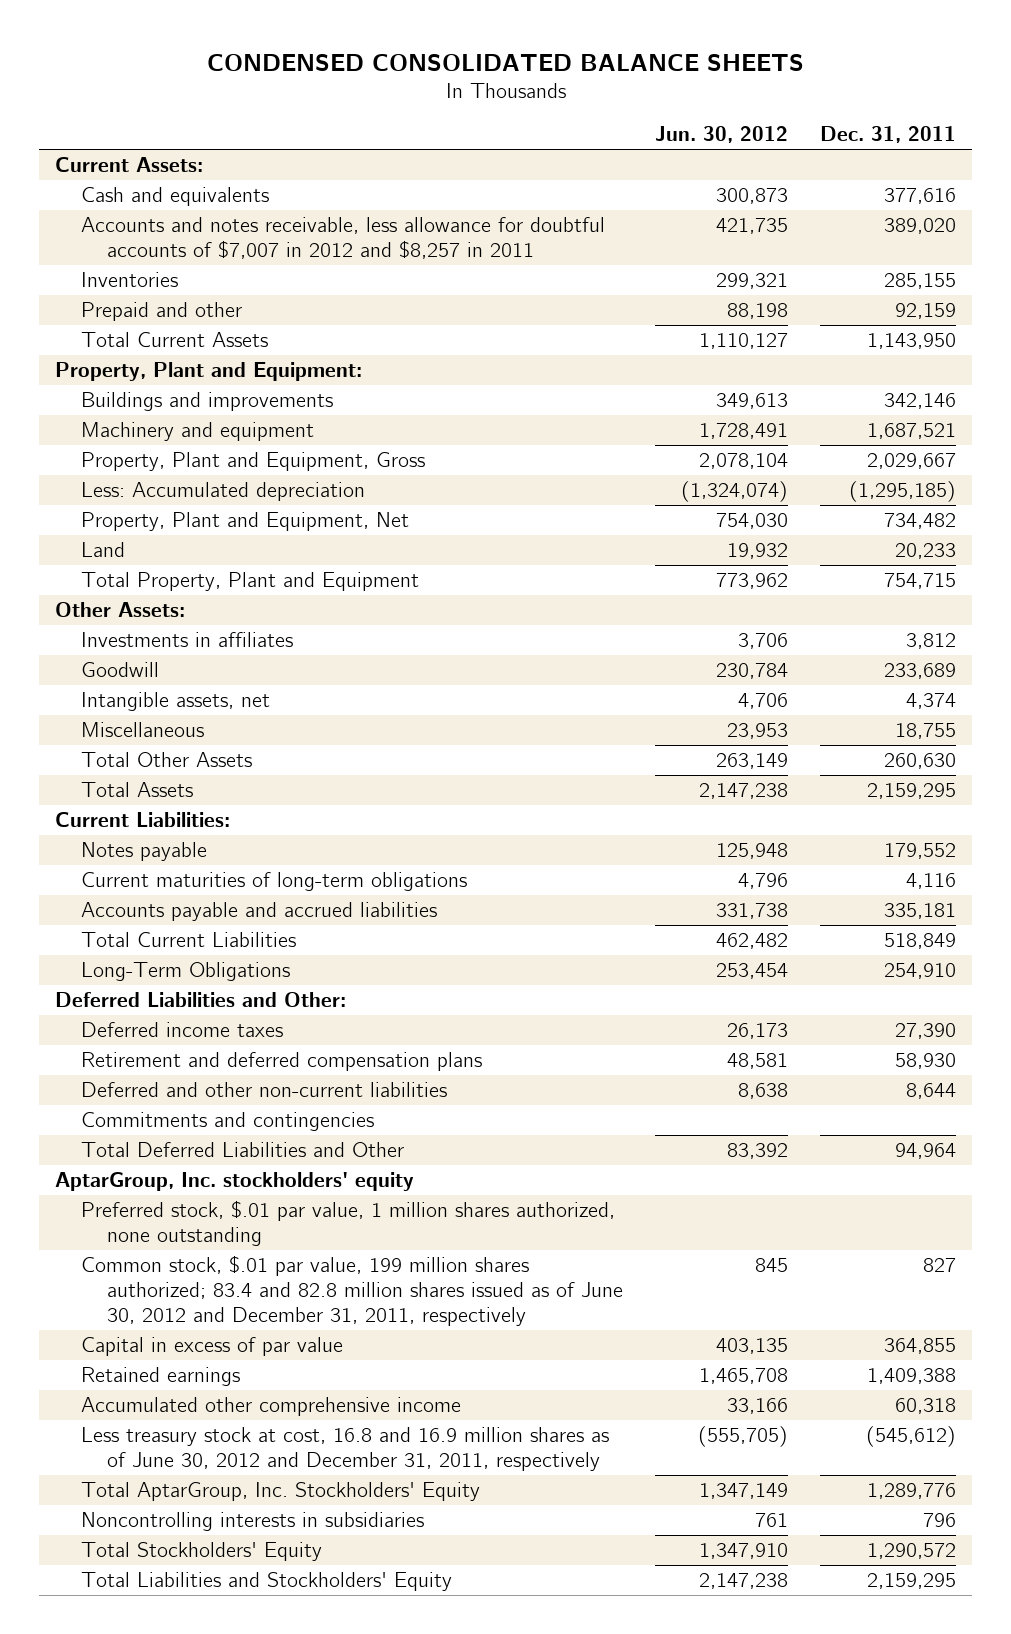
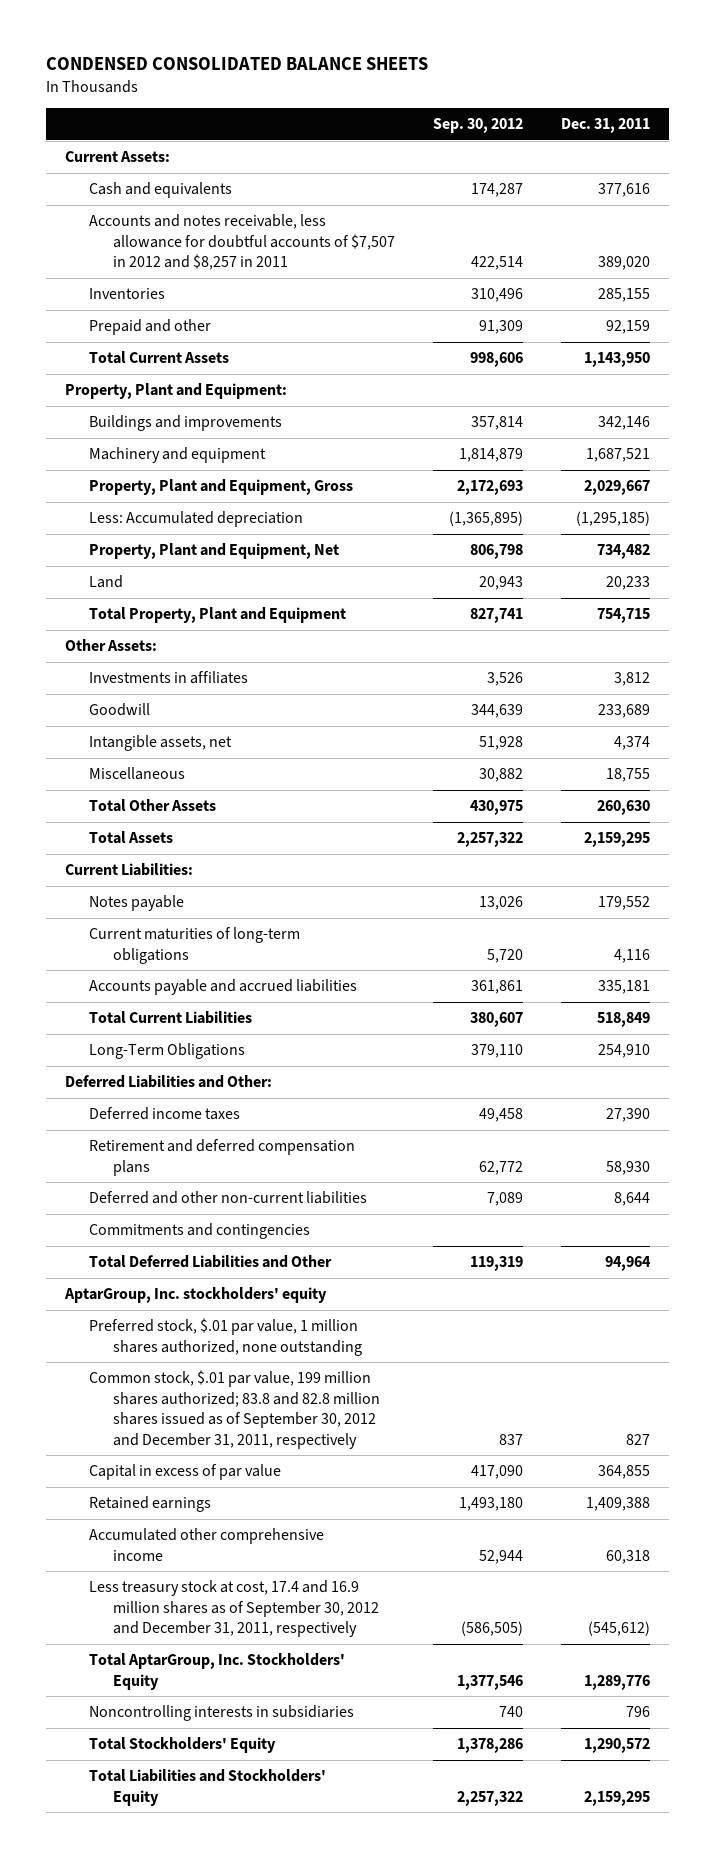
[655,126,789,144] Jun. 30, 2012 -> none
none -> [432,118,523,134] Sep. 30, 2012
[81,217,606,260] Accounts and notes receivable, less allowance for doubtful accounts of $7,007 in 2012 and $8,257 in 2011 -> [88,214,395,271] Accounts and notes receivable, less allowance for doubtful accounts of $7,507 in 2012 and $8,257 in 2011
[81,1255,624,1327] Common stock, $.01 par value, 199 million shares authorized; 83.4 and 82.8 million shares issued as of June 30, 2012 and December 31, 2011, respectively -> [88,1370,380,1449] Common stock, $.01 par value, 199 million shares authorized; 83.8 and 82.8 million shares issued as of September 30, 2012 and December 31, 2011, respectively
[81,1427,610,1472] Less treasury stock at cost, 16.8 and 16.9 million shares as of June 30, 2012 and December 31, 2011, respectively -> [88,1580,379,1638] Less treasury stock at cost, 17.4 and 16.9 million shares as of September 30, 2012 and December 31, 2011, respectively

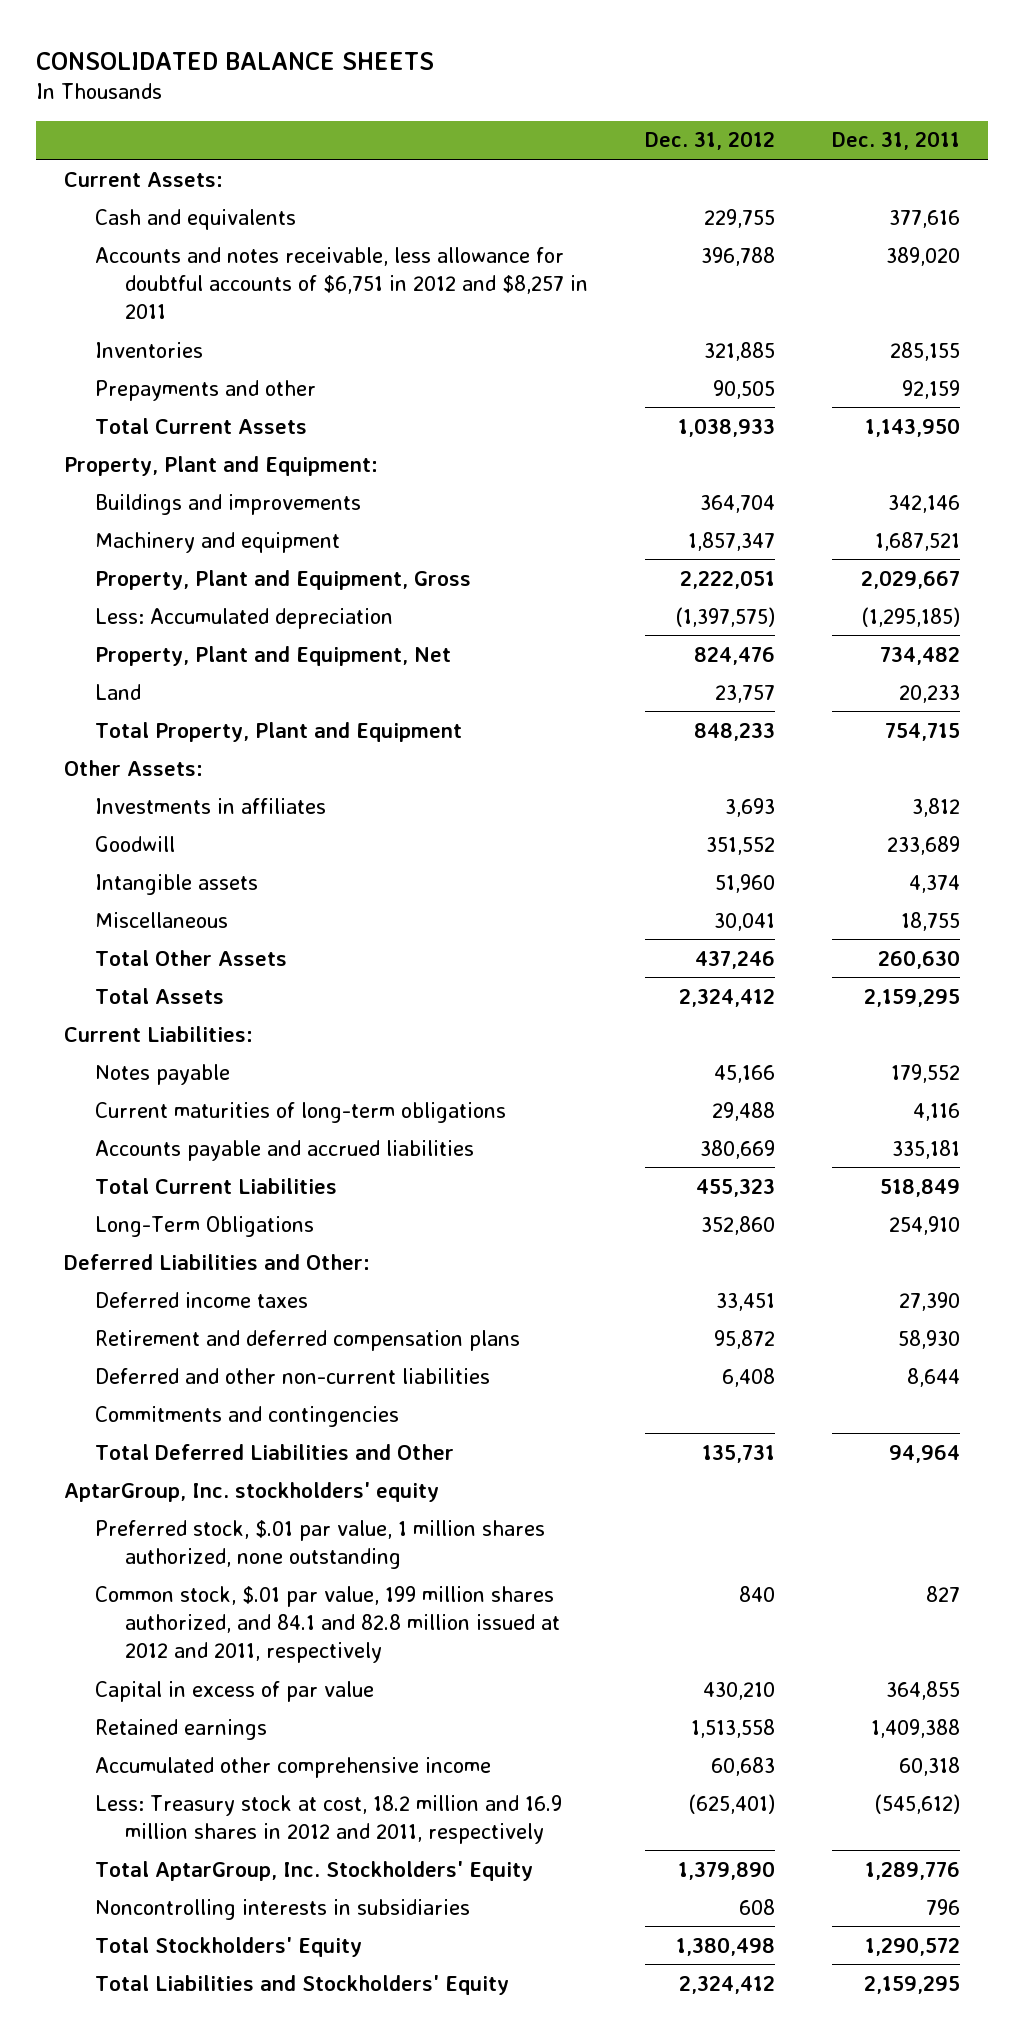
[45,57,428,71] CONDENSED CONSOLIDATED BALANCE SHEETS -> [36,51,435,70] CONSOLIDATED BALANCE SHEETS
[432,118,523,134] Sep. 30, 2012 -> none
none -> [644,131,775,151] Dec. 31, 2012
[88,214,395,271] Accounts and notes receivable, less allowance for doubtful accounts of $7,507 in 2012 and $8,257 in 2011 -> [94,246,588,319] Accounts and notes receivable, less allowance for doubtful accounts of $6,751 in 2012 and $8,257 in 2011
[88,319,211,336] Prepaid and other -> [94,379,316,401] Prepayments and other
[88,735,232,752] Intangible assets, net -> [94,873,258,895] Intangible assets
[88,1370,380,1449] Common stock, $.01 par value, 199 million shares authorized; 83.8 and 82.8 million shares issued as of September 30, 2012 and December 31, 2011, respectively -> [94,1585,560,1663] Common stock, $.01 par value, 199 million shares authorized, and 84.1 and 82.8 million issued at 2012 and 2011, respectively
[88,1580,379,1638] Less treasury stock at cost, 17.4 and 16.9 million shares as of September 30, 2012 and December 31, 2011, respectively -> [94,1794,562,1844] Less: Treasury stock at cost, 18.2 million and 16.9 million shares in 2012 and 2011, respectively

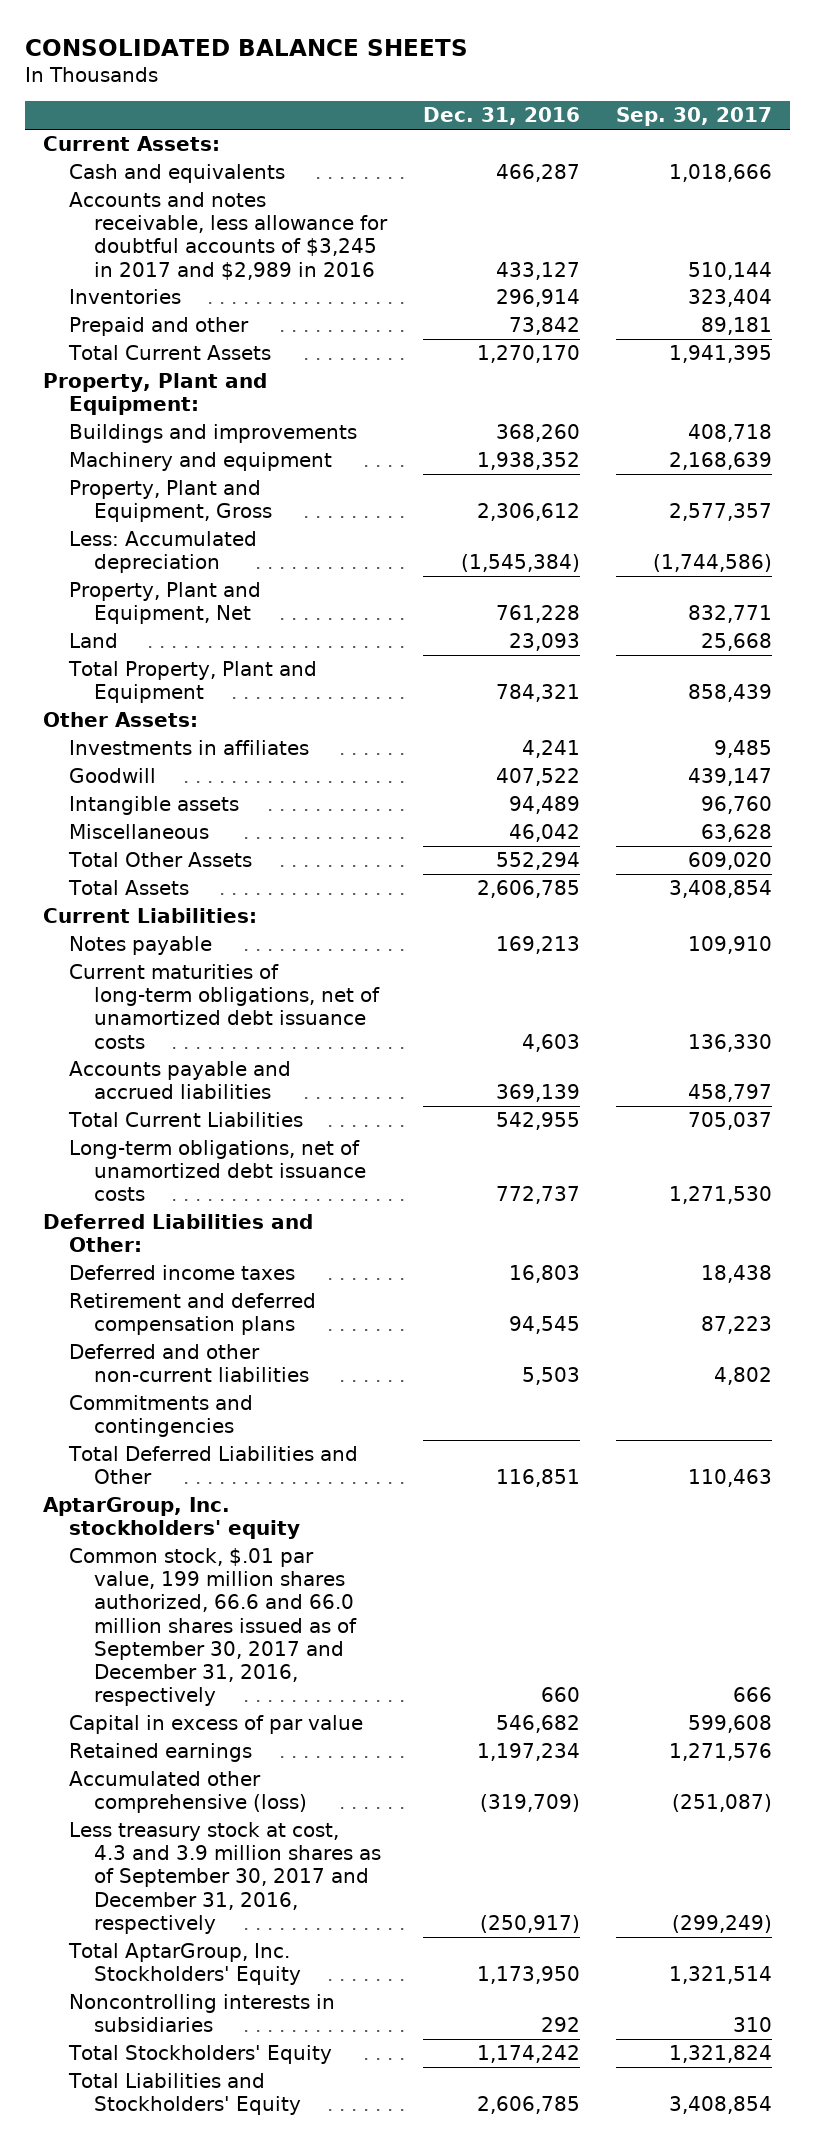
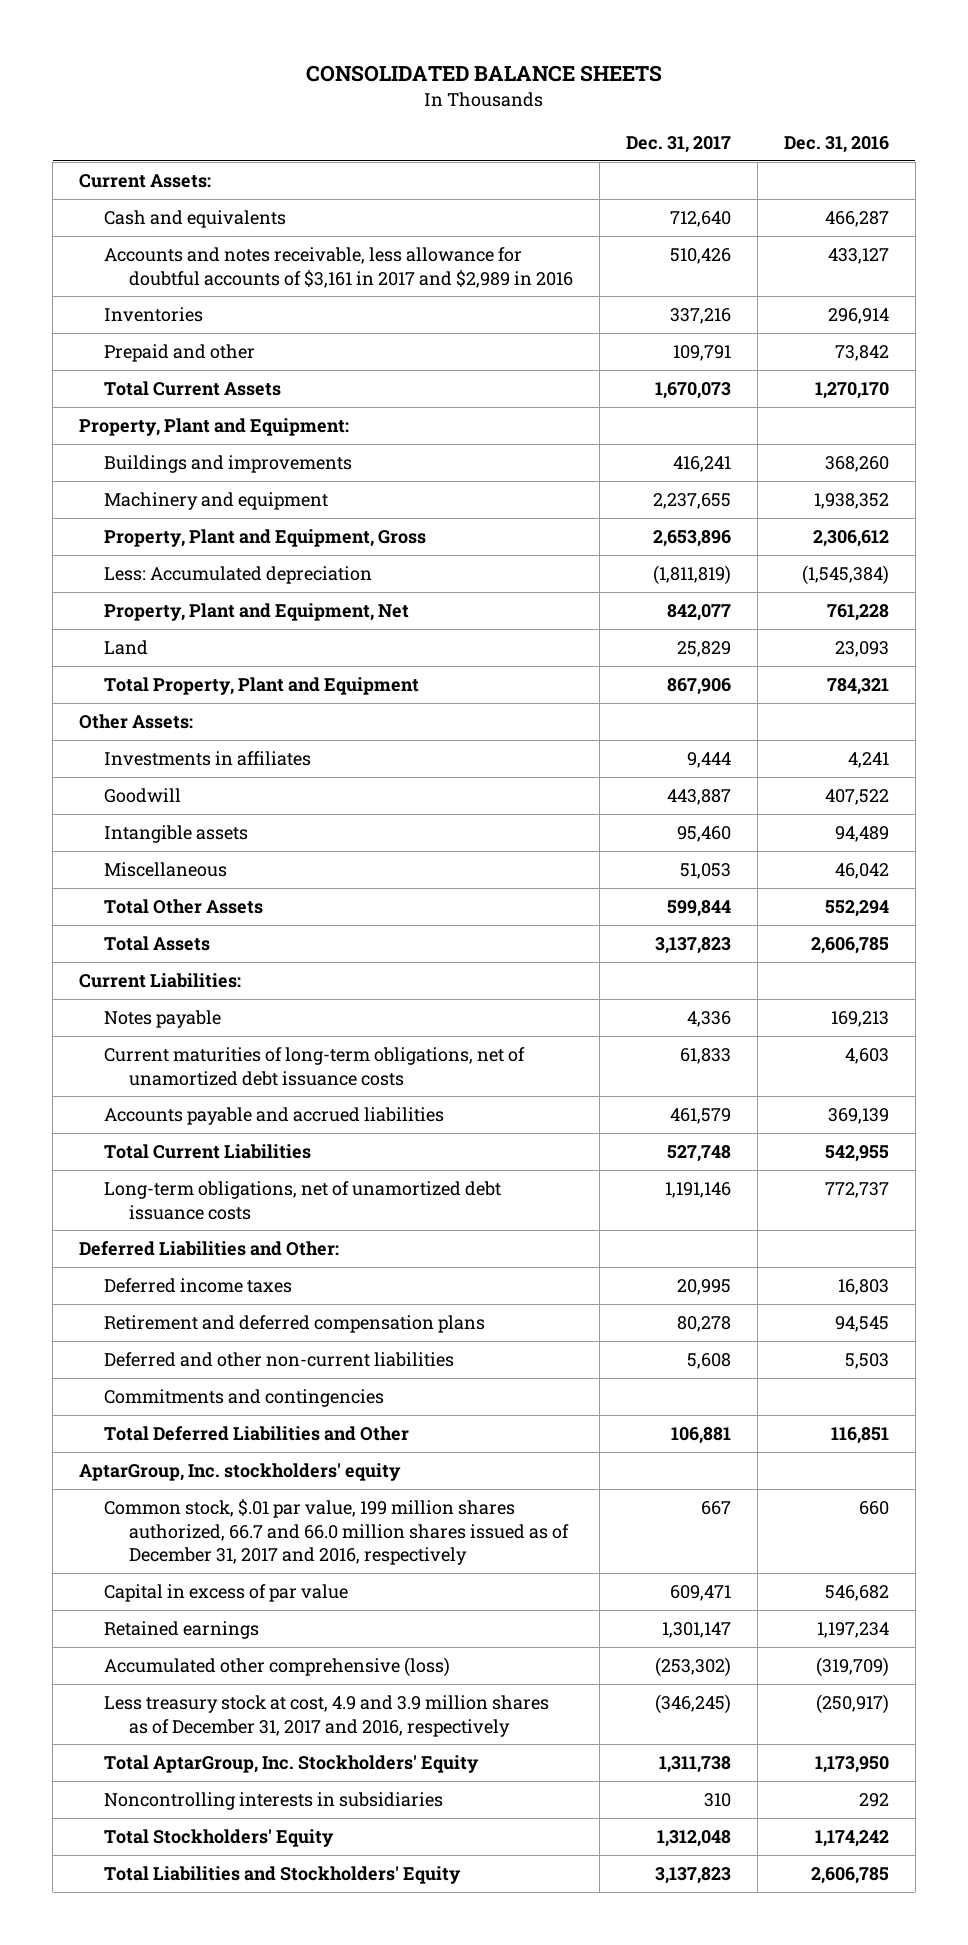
[616,107,773,127] Sep. 30, 2017 -> none
none -> [625,135,731,153] Dec. 31, 2017
[68,192,389,280] Accounts and notes receivable, less allowance for doubtful accounts of $3,245 in 2017 and $2,989 in 2016 -> [103,246,573,288] Accounts and notes receivable, less allowance for doubtful accounts of $3,161 in 2017 and $2,989 in 2016
[68,1548,358,1707] Common stock, $.01 par value, 199 million shares authorized, 66.6 and 66.0 million shares issued as of September 30, 2017 and December 31, 2016, respectively -> [103,1498,569,1566] Common stock, $.01 par value, 199 million shares authorized, 66.7 and 66.0 million shares issued as of December 31, 2017 and 2016, respectively
[68,1822,382,1934] Less treasury stock at cost, 4.3 and 3.9 million shares as of September 30, 2017 and December 31, 2016, respectively -> [103,1694,549,1737] Less treasury stock at cost, 4.9 and 3.9 million shares as of December 31, 2017 and 2016, respectively

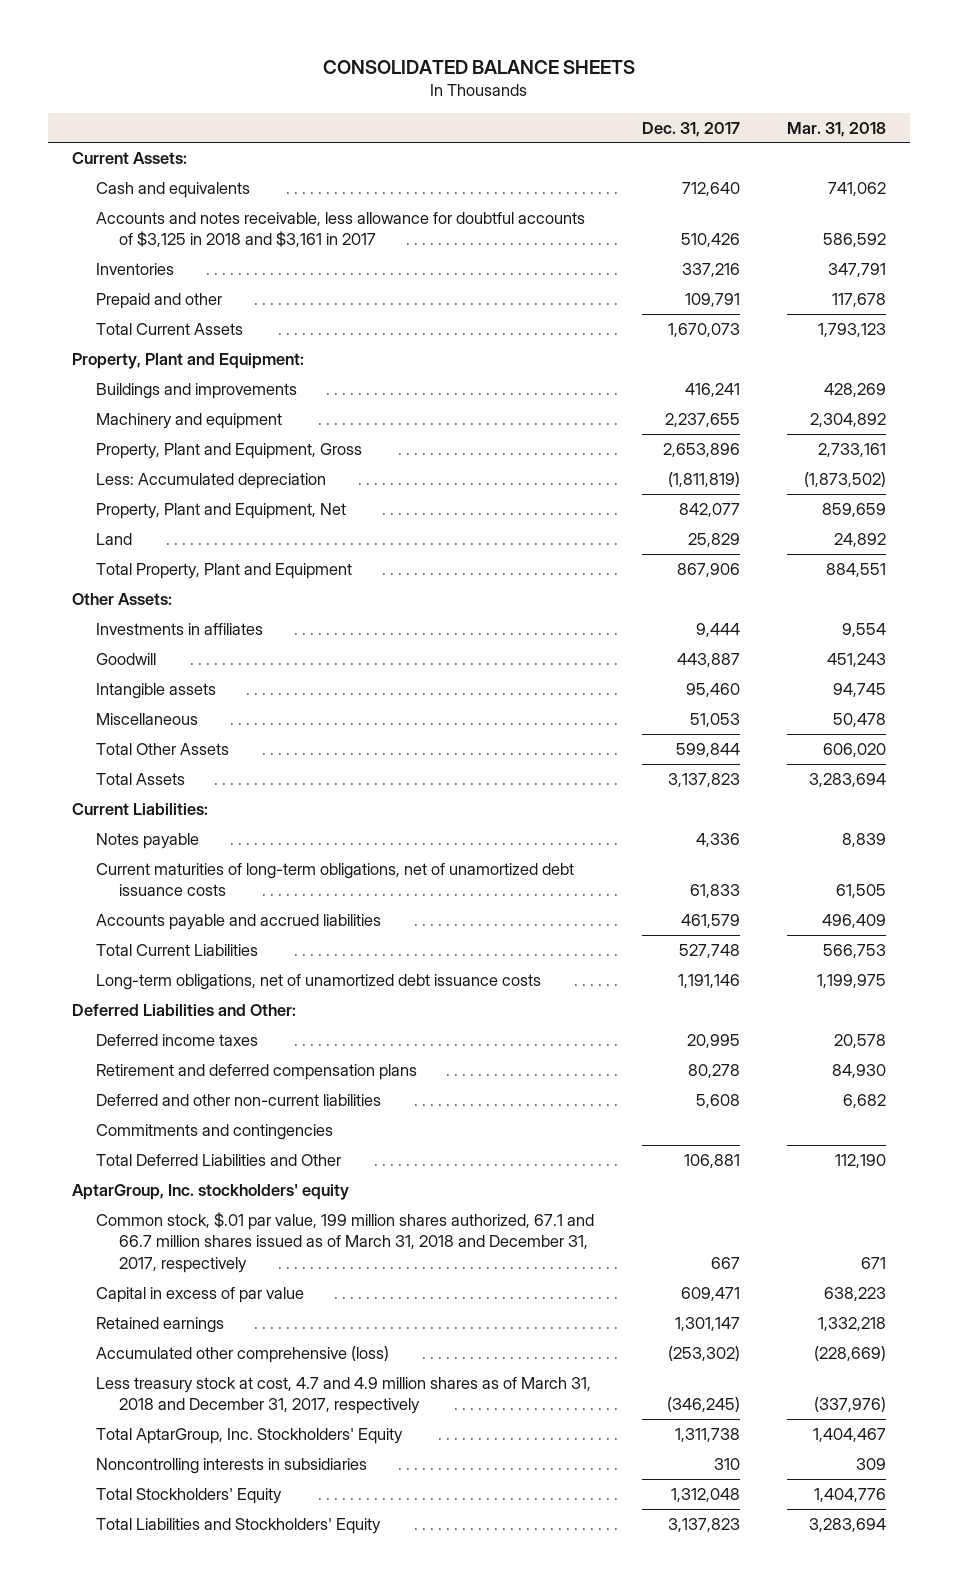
[783,135,889,153] Dec. 31, 2016 -> none
none -> [787,121,887,137] Mar. 31, 2018
[103,246,573,288] Accounts and notes receivable, less allowance for doubtful accounts of $3,161 in 2017 and $2,989 in 2016 -> [95,211,585,248] Accounts and notes receivable, less allowance for doubtful accounts of $3,125 in 2018 and $3,161 in 2017
[103,1498,569,1566] Common stock, $.01 par value, 199 million shares authorized, 66.7 and 66.0 million shares issued as of December 31, 2017 and 2016, respectively -> [95,1211,594,1273] Common stock, $.01 par value, 199 million shares authorized, 67.1 and 66.7 million shares issued as of March 31, 2018 and December 31, 2017, respectively
[103,1694,549,1737] Less treasury stock at cost, 4.9 and 3.9 million shares as of December 31, 2017 and 2016, respectively -> [95,1376,591,1415] Less treasury stock at cost, 4.7 and 4.9 million shares as of March 31, 2018 and December 31, 2017, respectively

